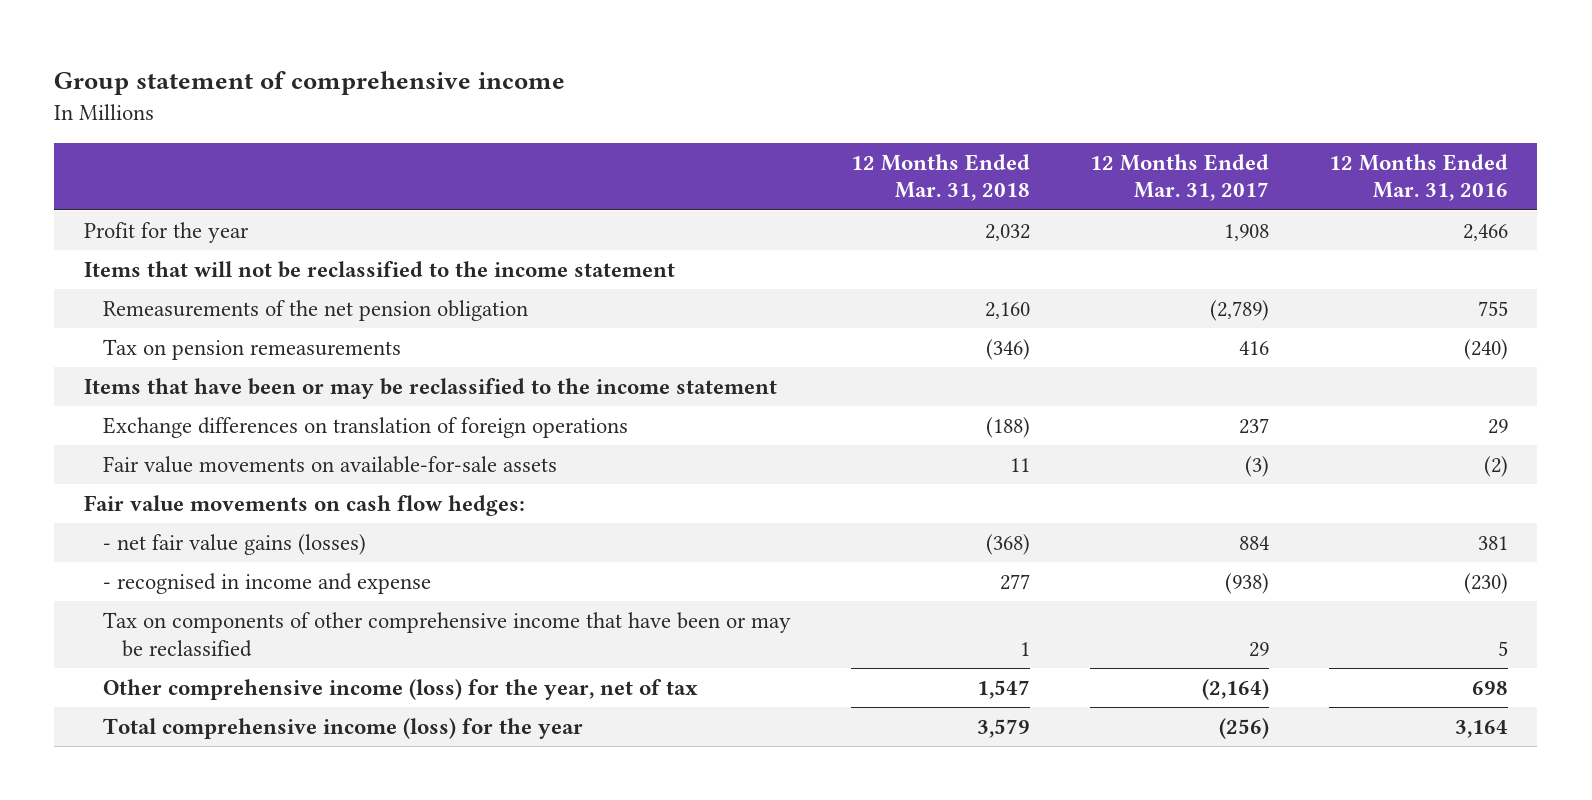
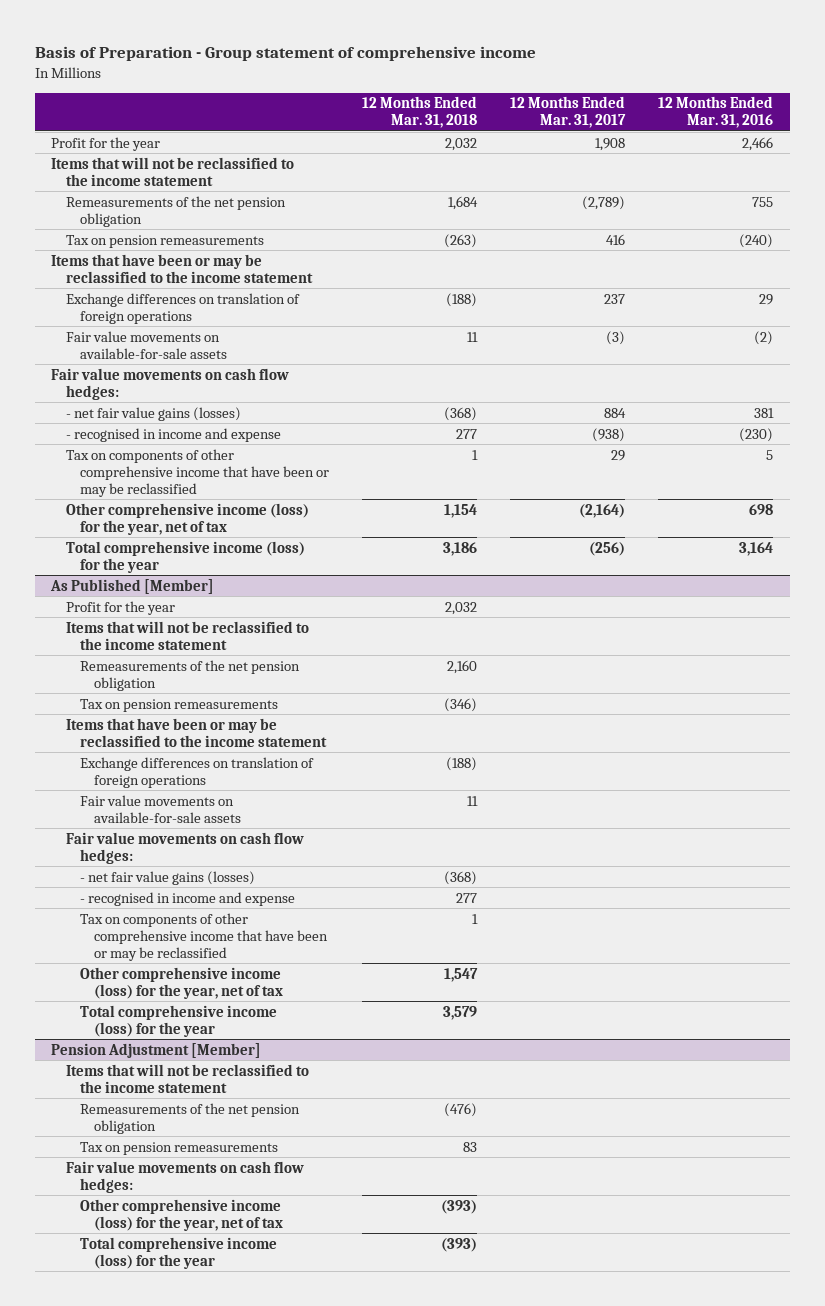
[54,71,566,96] Group statement of comprehensive income -> [34,45,536,61] Basis of Preparation - Group statement of comprehensive income
[984,301,1030,319] 2,160 -> [448,195,479,210] 1,684
[985,338,1030,360] (346) -> [444,233,478,248] (263)
[976,679,1030,699] 1,547 -> [444,503,478,518] 1,154
[976,718,1030,738] 3,579 -> [443,541,478,556] 3,186
none -> [50,578,215,594] As Published [Member]
none -> [65,600,175,615] Profit for the year
none -> [65,620,309,650] Items that will not be reclassified to the income statement
none -> [79,659,300,691] Remeasurements of the net pension obligation
none -> [79,698,278,712] Tax on pension remeasurements
none -> [65,717,327,747] Items that have been or may be reclassified to the income statement
none -> [79,756,314,788] Exchange differences on translation of foreign operations
none -> [79,794,242,823] Fair value movements on available-for-sale assets
none -> [65,831,304,864] Fair value movements on cash flow hedges:
none -> [79,870,255,885] - net fair value gains (losses)
none -> [79,891,295,906] - recognised in income and expense
none -> [79,912,329,961] Tax on components of other comprehensive income that have been or may be reclassified
none -> [79,966,284,999] Other comprehensive income (loss) for the year, net of tax
none -> [79,1004,277,1037] Total comprehensive income (loss) for the year
none -> [51,1042,262,1058] Pension Adjustment [Member]
none -> [65,1063,309,1093] Items that will not be reclassified to the income statement
none -> [79,1102,300,1134] Remeasurements of the net pension obligation
none -> [79,1141,278,1155] Tax on pension remeasurements
none -> [65,1160,304,1193] Fair value movements on cash flow hedges:
none -> [79,1198,284,1231] Other comprehensive income (loss) for the year, net of tax
none -> [79,1236,277,1269] Total comprehensive income (loss) for the year

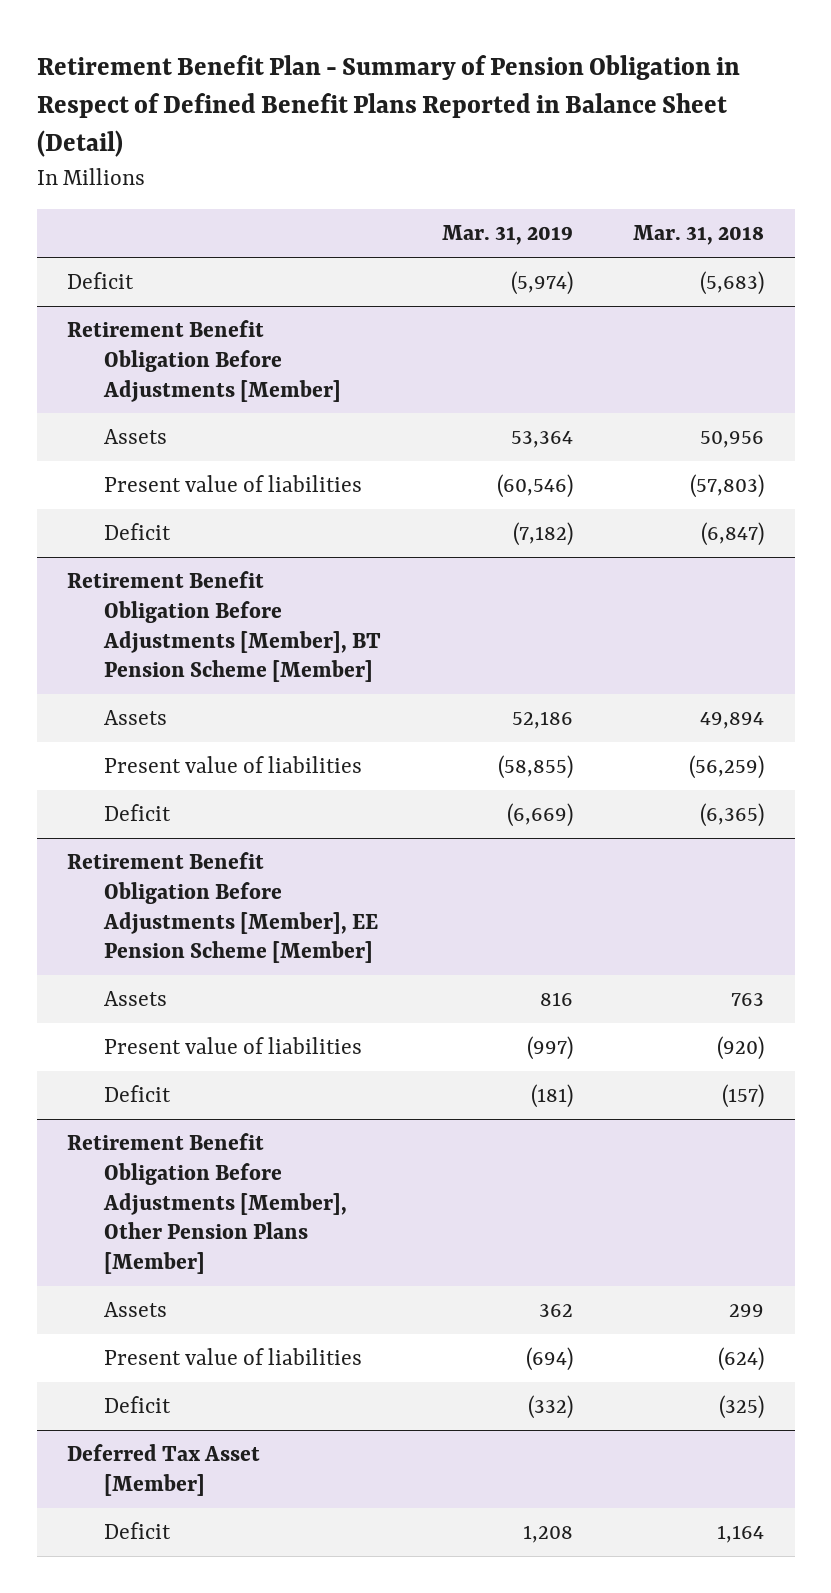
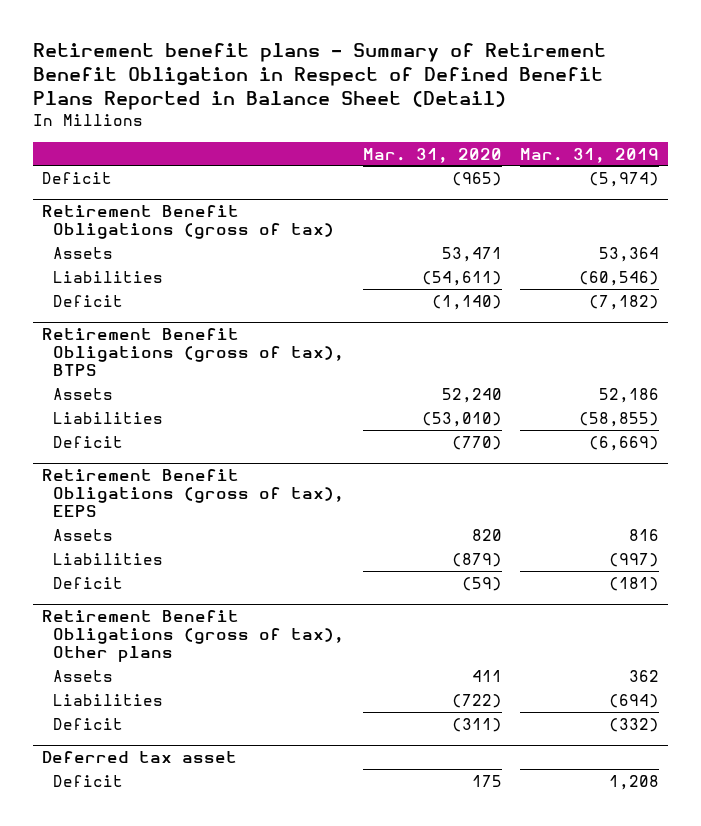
[36,54,740,158] Retirement Benefit Plan - Summary of Pension Obligation in Respect of Defined Benefit Plans Reported in Balance Sheet (Detail) -> [32,42,606,111] Retirement benefit plans - Summary of Retirement Benefit Obligation in Respect of Defined Benefit Plans Reported in Balance Sheet (Detail)
[633,225,765,246] Mar. 31, 2018 -> none
none -> [362,147,502,163] Mar. 31, 2020
[66,319,341,402] Retirement Benefit Obligation Before Adjustments [Member] -> none
none -> [42,204,335,240] Retirement Benefit Obligations (gross of tax)
[103,474,362,492] Present value of liabilities -> [53,270,164,283] Liabilities
[66,570,381,683] Retirement Benefit Obligation Before Adjustments [Member], BT Pension Scheme [Member] -> none
none -> [42,327,345,377] Retirement Benefit Obligations (gross of tax), BTPS
[103,755,362,773] Present value of liabilities -> [53,411,164,424] Liabilities
[66,851,378,964] Retirement Benefit Obligation Before Adjustments [Member], EE Pension Scheme [Member] -> none
none -> [42,468,345,518] Retirement Benefit Obligations (gross of tax), EEPS
[103,1036,362,1054] Present value of liabilities -> [53,552,164,565] Liabilities
[66,1132,347,1275] Retirement Benefit Obligation Before Adjustments [Member], Other Pension Plans [Member] -> none
none -> [42,609,345,663] Retirement Benefit Obligations (gross of tax), Other plans
[103,1347,362,1365] Present value of liabilities -> [53,693,164,706] Liabilities
[66,1443,260,1496] Deferred Tax Asset [Member] -> [42,750,238,763] Deferred tax asset

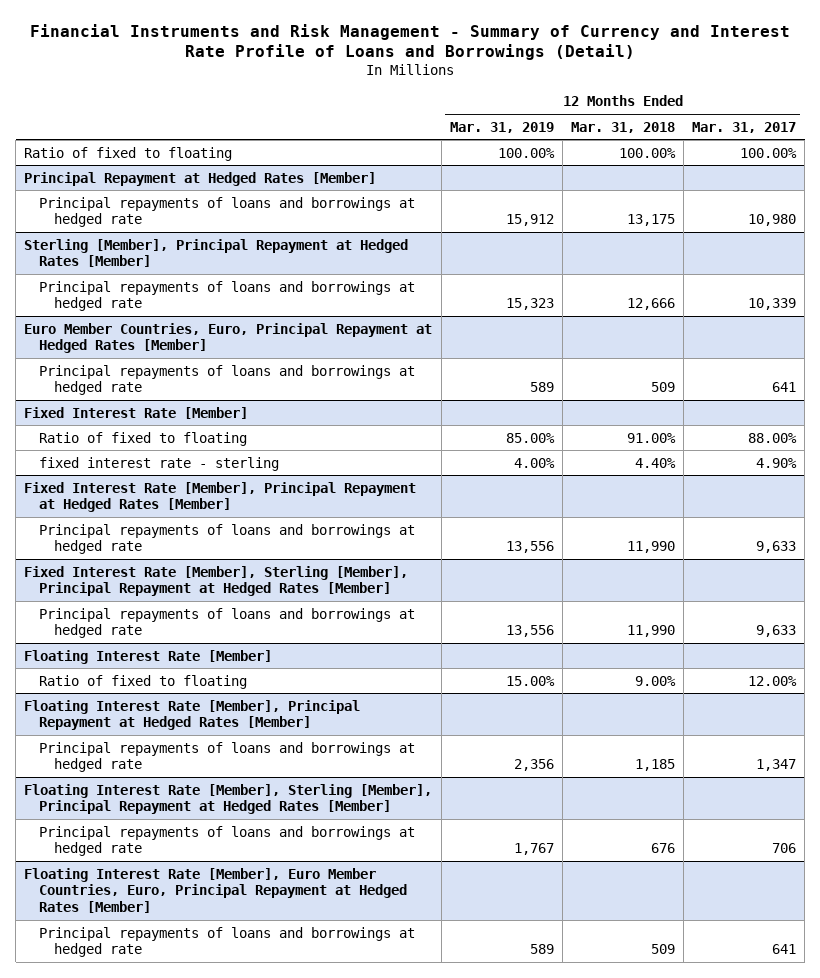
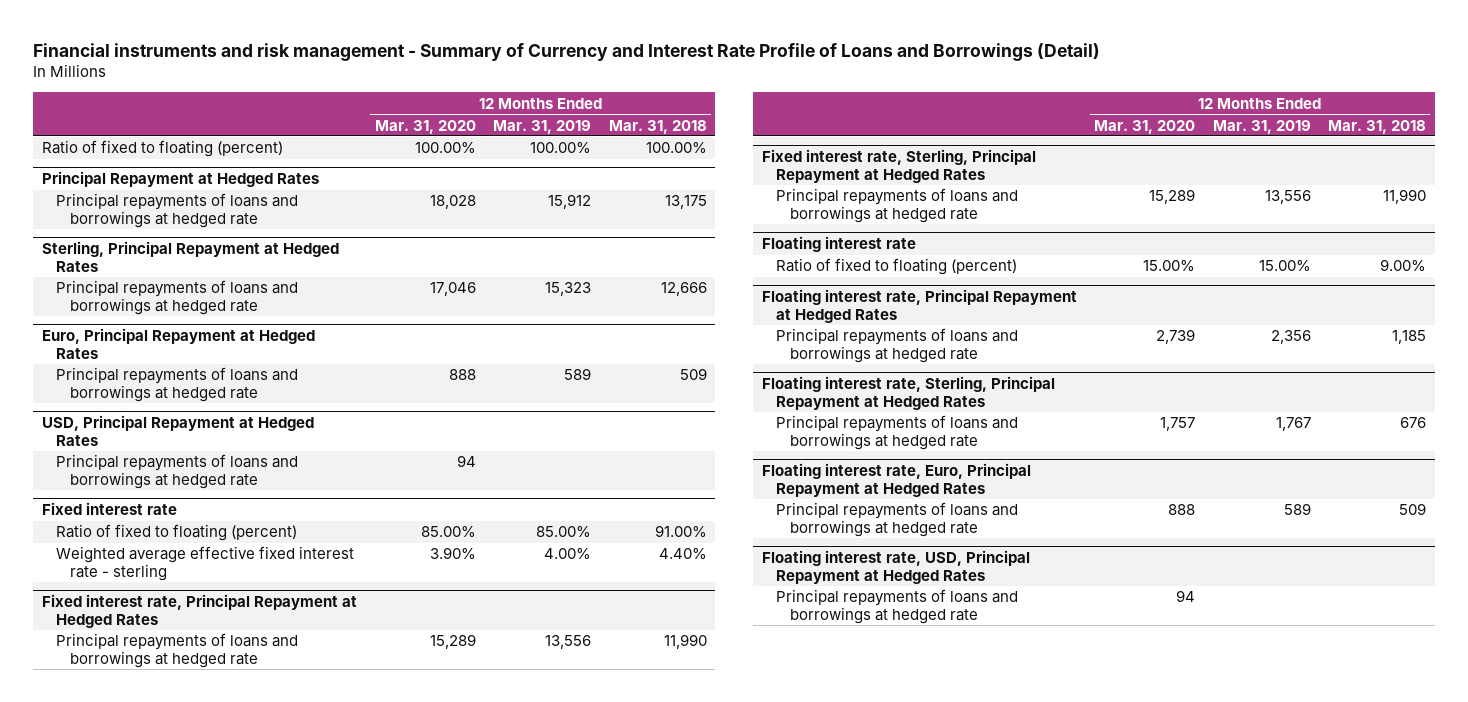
[30,23,791,61] Financial Instruments and Risk Management - Summary of Currency and Interest Rate Profile of Loans and Borrowings (Detail) -> [33,42,1101,61] Financial instruments and risk management - Summary of Currency and Interest Rate Profile of Loans and Borrowings (Detail)
[691,121,796,133] Mar. 31, 2017 -> none
none -> [374,119,476,134] Mar. 31, 2020
[24,146,233,161] Ratio of fixed to floating -> [42,140,284,158] Ratio of fixed to floating (percent)
[24,171,377,186] Principal Repayment at Hedged Rates [Member] -> [42,171,320,188] Principal Repayment at Hedged Rates
[24,238,409,268] Sterling [Member], Principal Repayment at Hedged Rates [Member] -> [42,241,340,272] Sterling, Principal Repayment at Hedged Rates
[24,322,433,354] Euro Member Countries, Euro, Principal Repayment at Hedged Rates [Member] -> [42,328,316,359] Euro, Principal Repayment at Hedged Rates
none -> [42,415,315,446] USD, Principal Repayment at Hedged Rates
none -> [56,454,299,489] Principal repayments of loans and borrowings at hedged rate
[24,406,249,419] Fixed Interest Rate [Member] -> [42,502,178,516] Fixed interest rate
[39,431,248,446] Ratio of fixed to floating -> [56,524,298,542] Ratio of fixed to floating (percent)
[39,456,280,471] fixed interest rate - sterling -> [56,546,355,581] Weighted average effective fixed interest rate - sterling
[24,481,417,513] Fixed Interest Rate [Member], Principal Repayment at Hedged Rates [Member] -> [42,594,358,628] Fixed interest rate, Principal Repayment at Hedged Rates
[24,565,409,597] Fixed Interest Rate [Member], Sterling [Member], Principal Repayment at Hedged Rates [Member] -> [761,149,1036,183] Fixed interest rate, Sterling, Principal Repayment at Hedged Rates
[24,649,273,664] Floating Interest Rate [Member] -> [761,236,916,253] Floating interest rate
[39,674,248,689] Ratio of fixed to floating -> [775,258,1017,276] Ratio of fixed to floating (percent)
[24,699,361,731] Floating Interest Rate [Member], Principal Repayment at Hedged Rates [Member] -> [761,289,1077,323] Floating interest rate, Principal Repayment at Hedged Rates
[24,783,433,815] Floating Interest Rate [Member], Sterling [Member], Principal Repayment at Hedged Rates [Member] -> [761,376,1055,410] Floating interest rate, Sterling, Principal Repayment at Hedged Rates
[24,867,408,913] Floating Interest Rate [Member], Euro Member Countries, Euro, Principal Repayment at Hedged Rates [Member] -> [761,463,1031,497] Floating interest rate, Euro, Principal Repayment at Hedged Rates
none -> [761,550,1030,584] Floating interest rate, USD, Principal Repayment at Hedged Rates
none -> [775,589,1018,624] Principal repayments of loans and borrowings at hedged rate

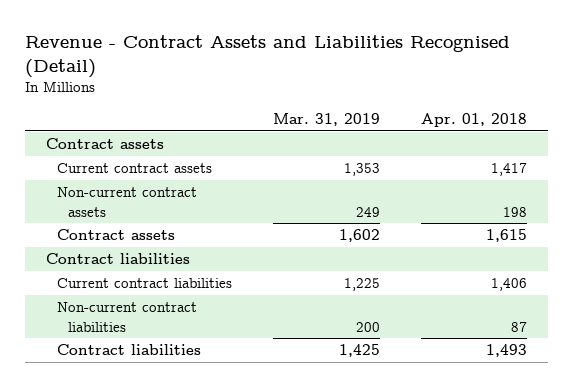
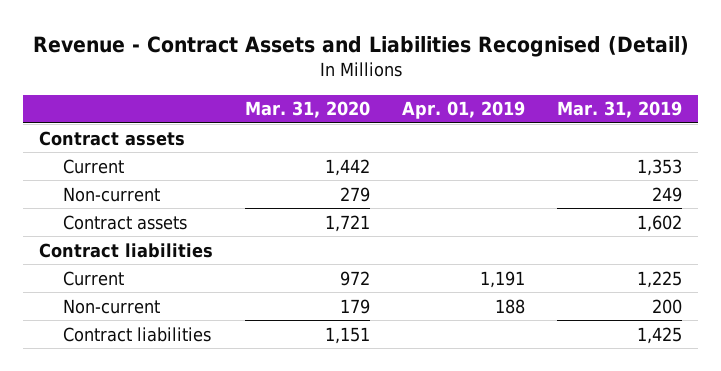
[421,113,528,128] Apr. 01, 2018 -> none
none -> [245,101,371,119] Mar. 31, 2020
none -> [401,101,525,120] Apr. 01, 2019
[57,163,213,174] Current contract assets -> [62,158,124,174] Current
[57,187,198,217] Non-current contract assets -> [62,186,160,202] Non-current
[57,278,233,289] Current contract liabilities -> [62,270,124,286] Current
[57,302,198,332] Non-current contract liabilities -> [62,298,160,314] Non-current

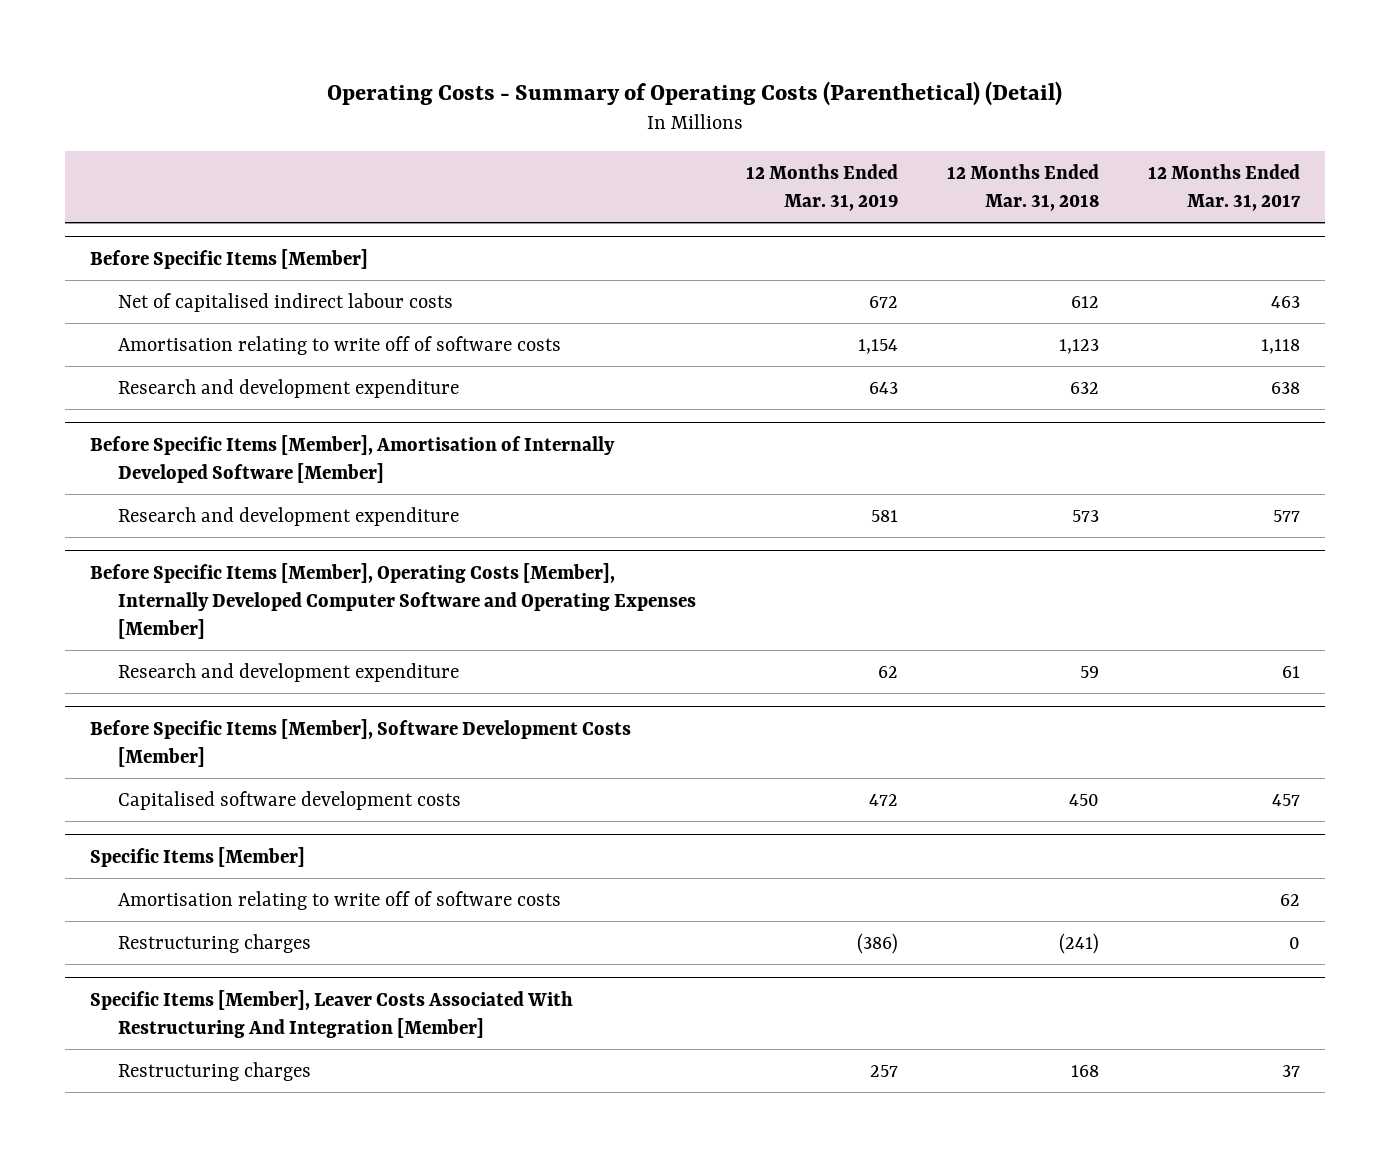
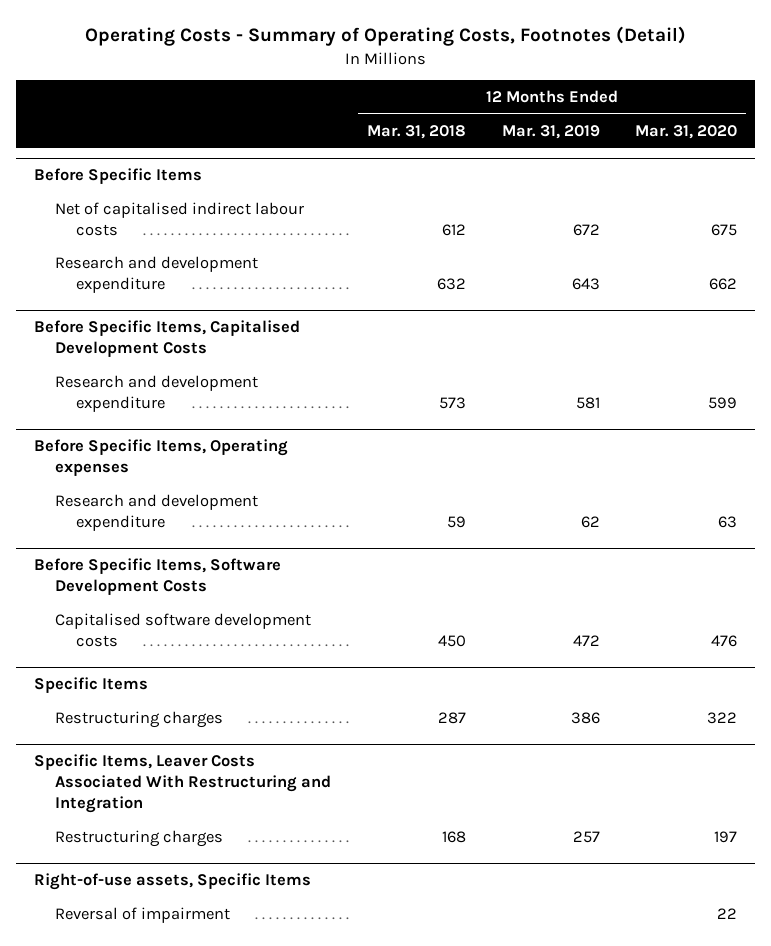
[327,80,1063,106] Operating Costs - Summary of Operating Costs (Parenthetical) (Detail) -> [84,26,686,47] Operating Costs - Summary of Operating Costs, Footnotes (Detail)
[1148,164,1302,212] 12 Months Ended Mar. 31, 2017 -> none
none -> [635,124,738,139] Mar. 31, 2020
[90,248,369,269] Before Specific Items [Member] -> [33,168,202,185] Before Specific Items
[118,335,562,355] Amortisation relating to write off of software costs -> none
[90,434,616,483] Before Specific Items [Member], Amortisation of Internally Developed Software [Member] -> none
none -> [33,320,300,358] Before Specific Items, Capitalised Development Costs
[90,562,697,639] Before Specific Items [Member], Operating Costs [Member], Internally Developed Computer Software and Operating Expenses [Member] -> none
none -> [33,439,288,477] Before Specific Items, Operating expenses
[90,718,632,767] Before Specific Items [Member], Software Development Costs [Member] -> [33,558,281,596] Before Specific Items, Software Development Costs
[118,890,562,910] Amortisation relating to write off of software costs -> none
[90,846,306,867] Specific Items [Member] -> [33,677,148,694] Specific Items
[856,932,898,954] (386) -> [570,711,600,724] 386
[1058,932,1099,954] (241) -> [437,711,466,724] 287
[90,989,574,1038] Specific Items [Member], Leaver Costs Associated With Restructuring And Integration [Member] -> [33,754,331,814] Specific Items, Leaver Costs Associated With Restructuring and Integration
none -> [33,873,311,891] Right-of-use assets, Specific Items
none -> [54,906,230,923] Reversal of impairment

